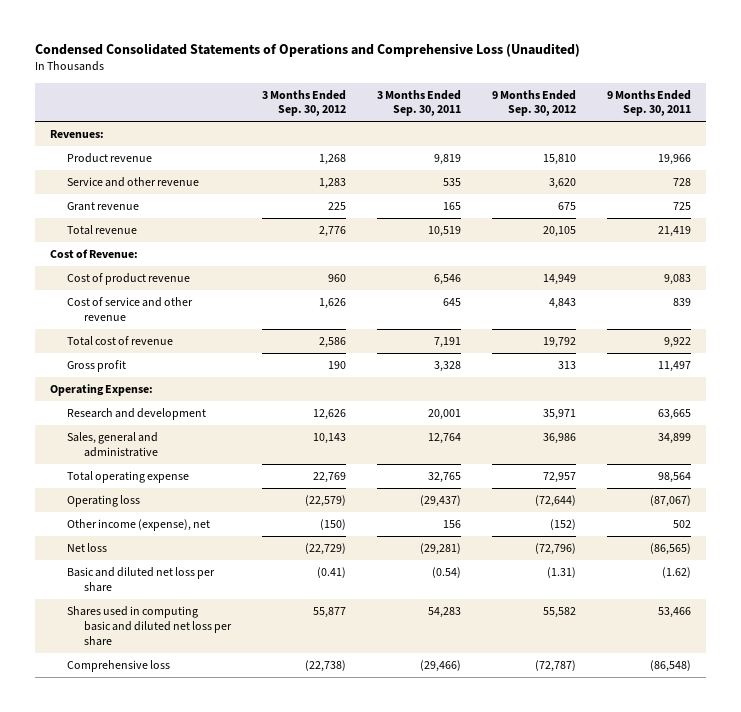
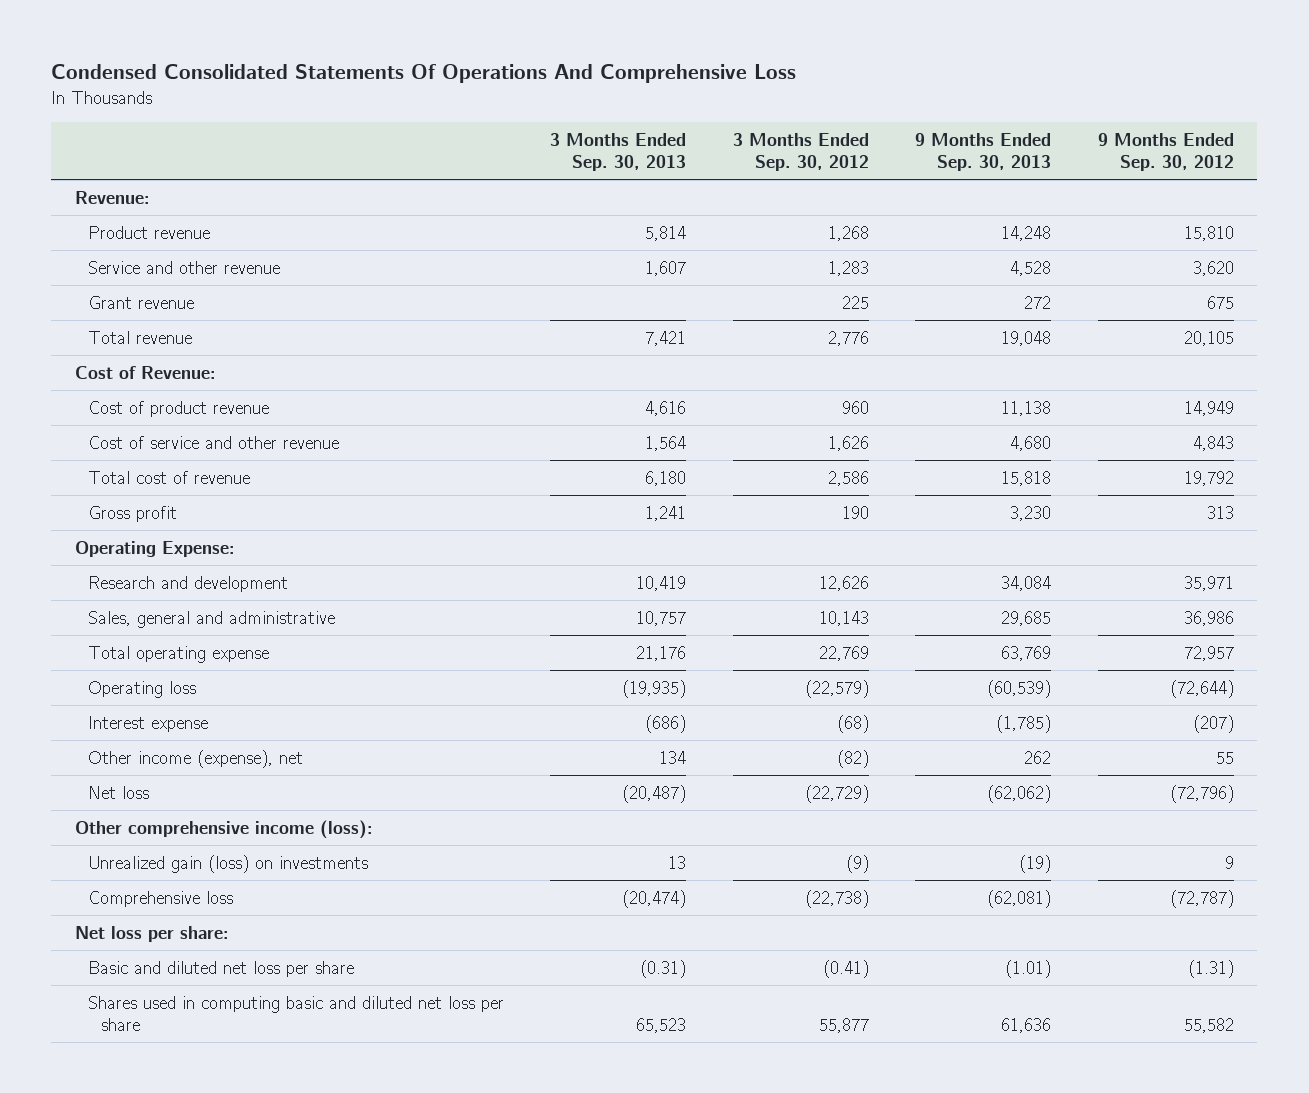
[34,42,580,57] Condensed Consolidated Statements of Operations and Comprehensive Loss (Unaudited) -> [51,64,797,84] Condensed Consolidated Statements Of Operations And Comprehensive Loss
[377,89,462,117] 3 Months Ended Sep. 30, 2011 -> none
[606,89,691,117] 9 Months Ended Sep. 30, 2011 -> none
none -> [550,132,687,171] 3 Months Ended Sep. 30, 2013
none -> [915,132,1052,171] 9 Months Ended Sep. 30, 2013
[50,129,105,138] Revenues: -> [74,190,150,204] Revenue:
none -> [88,715,209,732] Interest expense
[320,518,347,530] (150) -> [836,749,869,768] (82)
[549,518,576,530] (152) -> [1215,751,1234,764] 55
none -> [74,819,373,839] Other comprehensive income (loss):
none -> [88,854,369,873] Unrealized gain (loss) on investments
[67,659,171,672] Comprehensive loss -> [88,890,234,907] Comprehensive loss
none -> [74,925,229,942] Net loss per share:

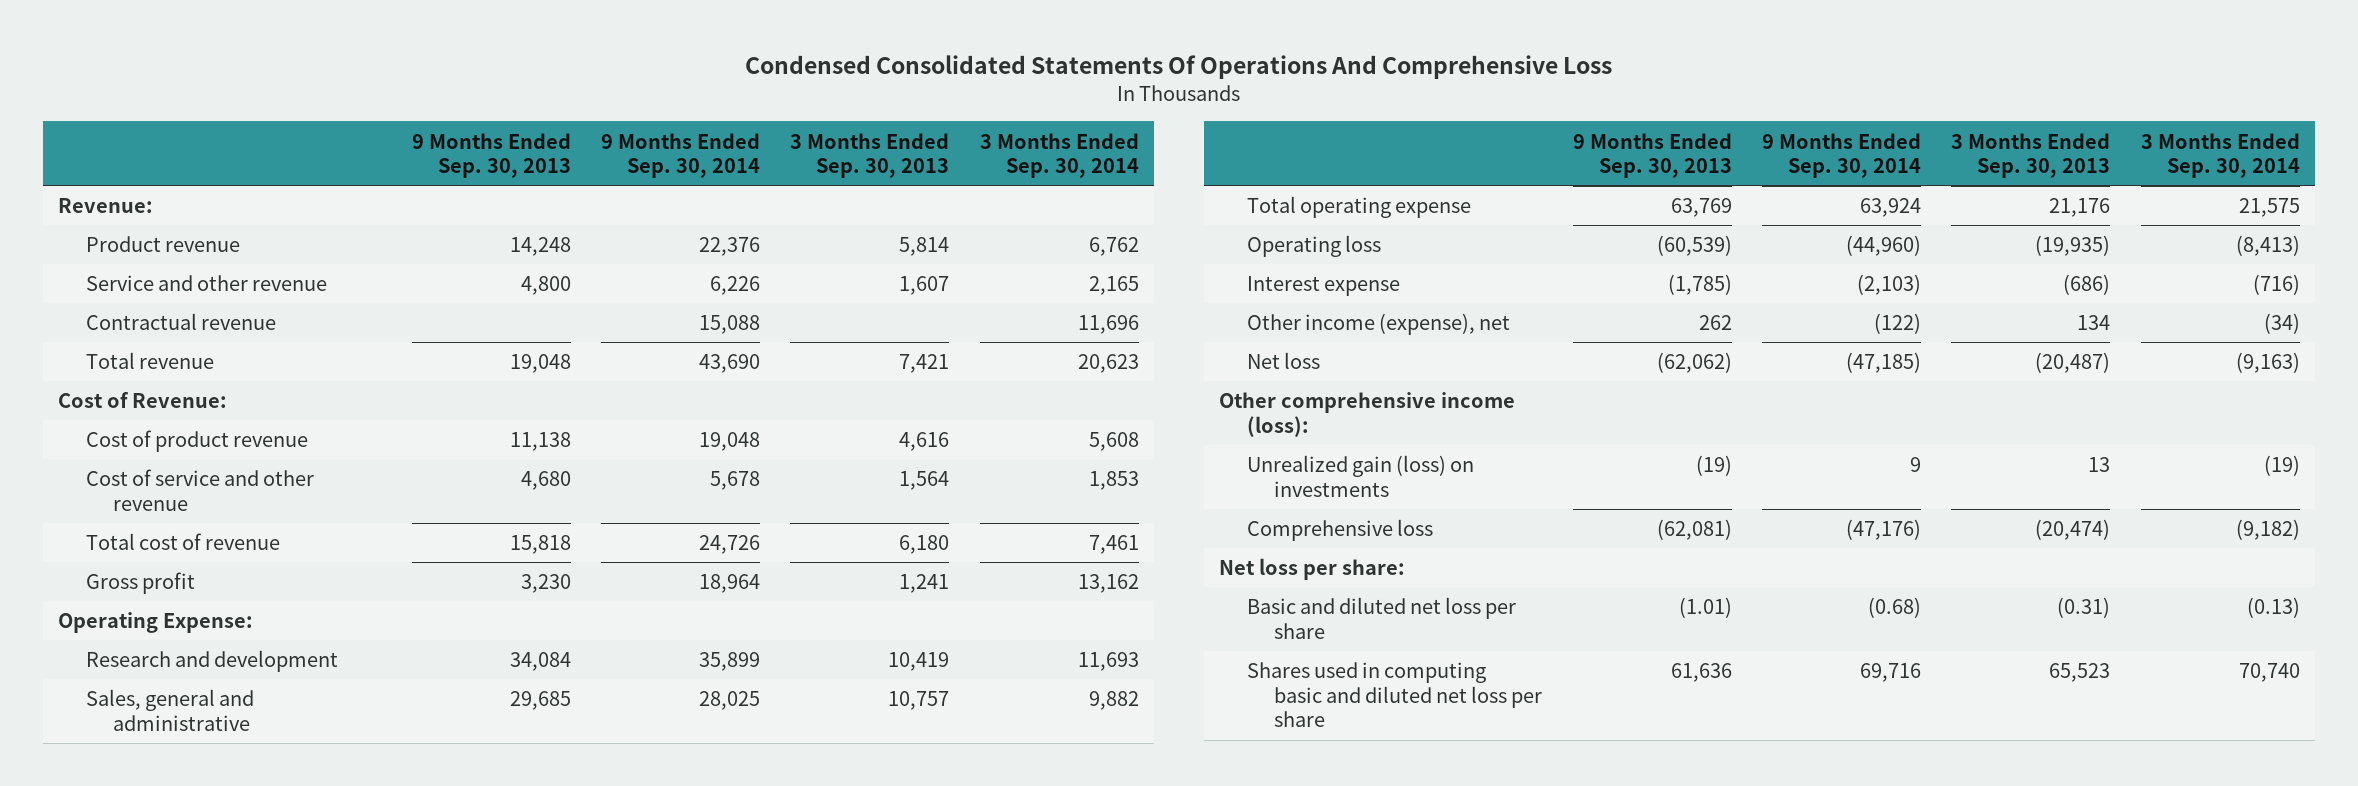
[732,132,869,171] 3 Months Ended Sep. 30, 2012 -> none
[1097,132,1234,171] 9 Months Ended Sep. 30, 2012 -> none
none -> [600,132,760,179] 9 Months Ended Sep. 30, 2014
none -> [979,132,1139,179] 3 Months Ended Sep. 30, 2014
[88,295,195,309] Grant revenue -> none
[1010,260,1052,276] 4,528 -> [520,276,571,296] 4,800
none -> [85,313,276,331] Contractual revenue

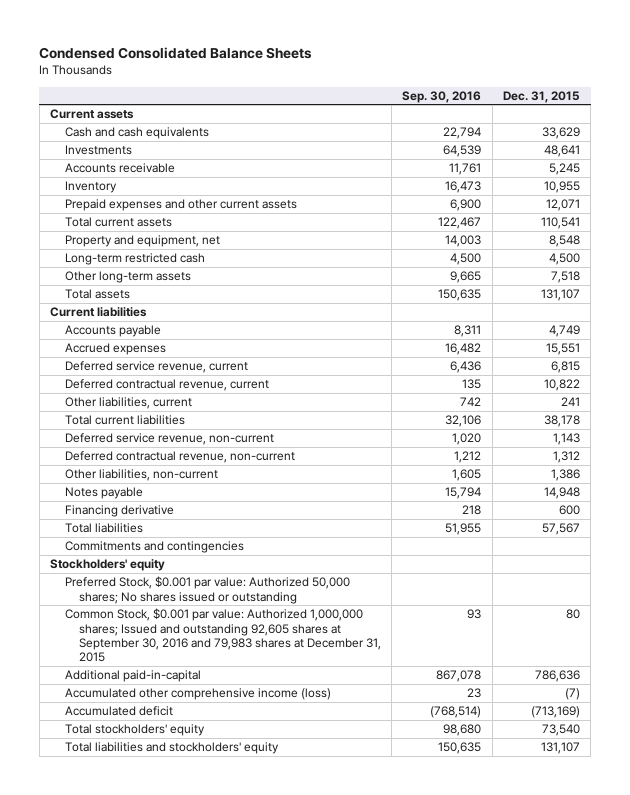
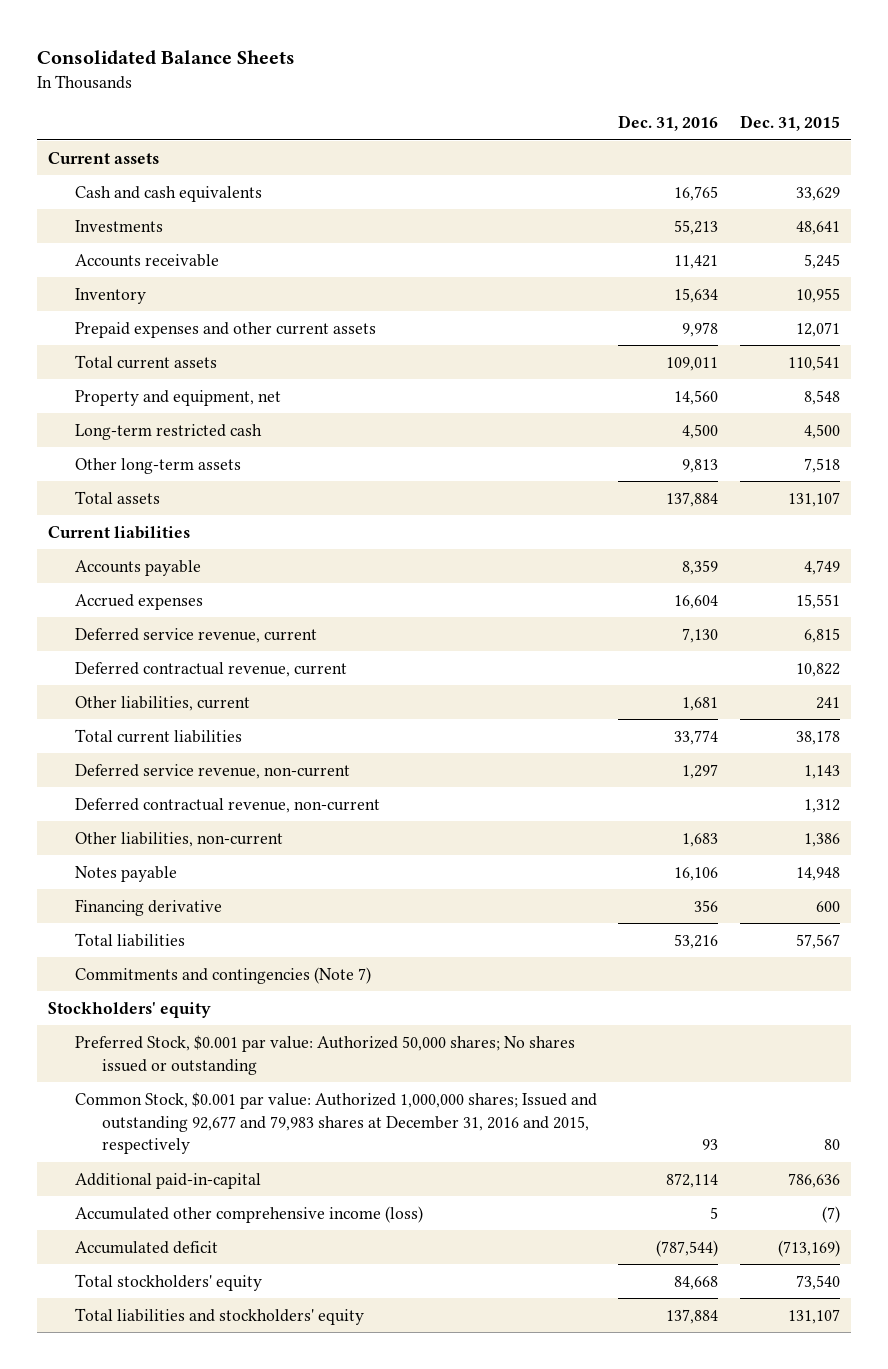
[39,47,313,60] Condensed Consolidated Balance Sheets -> [36,50,295,66] Consolidated Balance Sheets
[402,90,482,103] Sep. 30, 2016 -> none
none -> [618,115,719,132] Dec. 31, 2016
[64,541,244,554] Commitments and contingencies -> [74,966,371,984] Commitments and contingencies (Note 7)
[64,608,381,663] Common Stock, $0.001 par value: Authorized 1,000,000 shares; Issued and outstanding 92,605 shares at September 30, 2016 and 79,983 shares at December 31, 2015 -> [74,1091,597,1155] Common Stock, $0.001 par value: Authorized 1,000,000 shares; Issued and outstanding 92,677 and 79,983 shares at December 31, 2016 and 2015, respectively

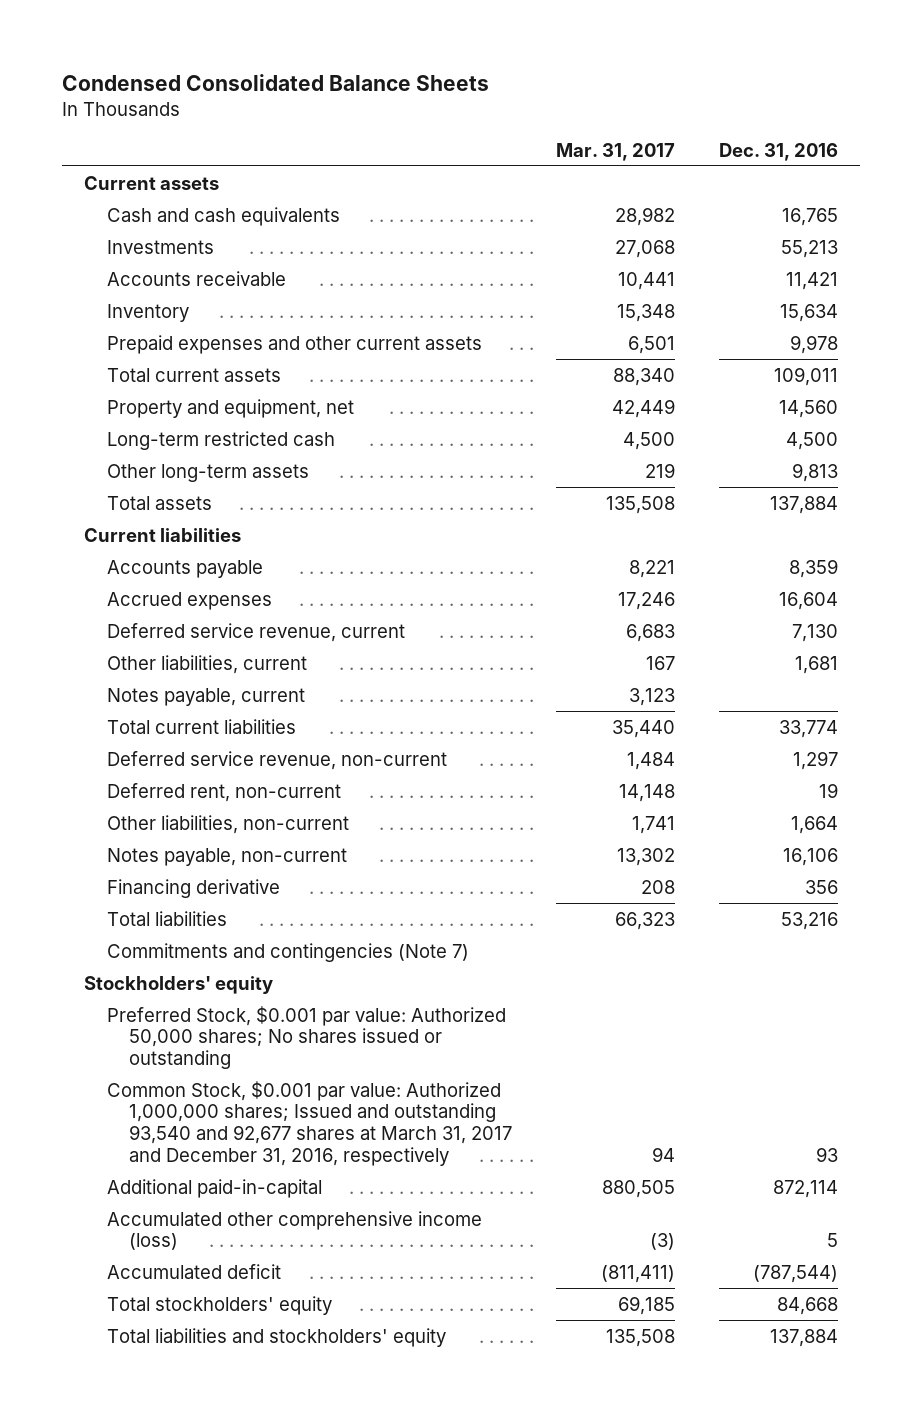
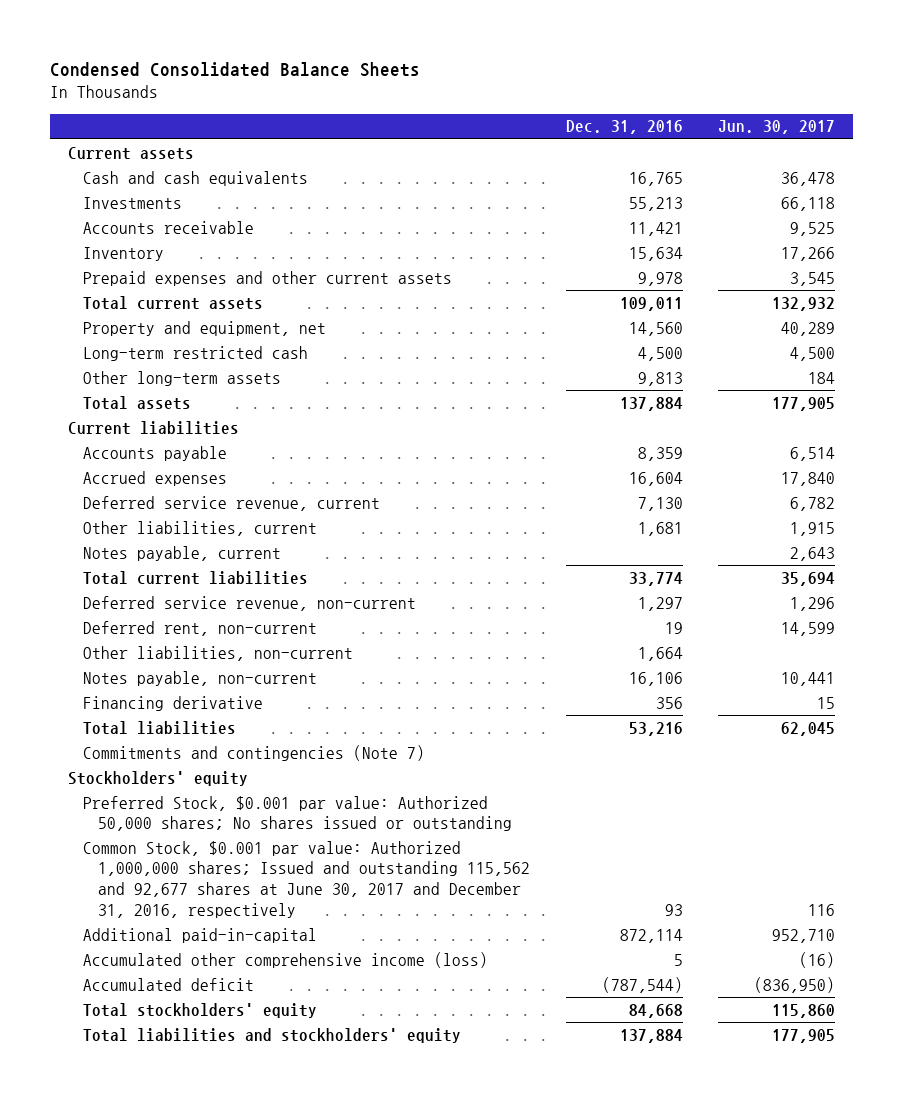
[556,142,676,161] Mar. 31, 2017 -> none
none -> [717,120,835,135] Jun. 30, 2017
[106,1080,513,1166] Common Stock, $0.001 par value: Authorized 1,000,000 shares; Issued and outstanding 93,540 and 92,677 shares at March 31, 2017 and December 31, 2016, respectively -> [82,840,531,918] Common Stock, $0.001 par value: Authorized 1,000,000 shares; Issued and outstanding 115,562 and 92,677 shares at June 30, 2017 and December 31, 2016, respectively

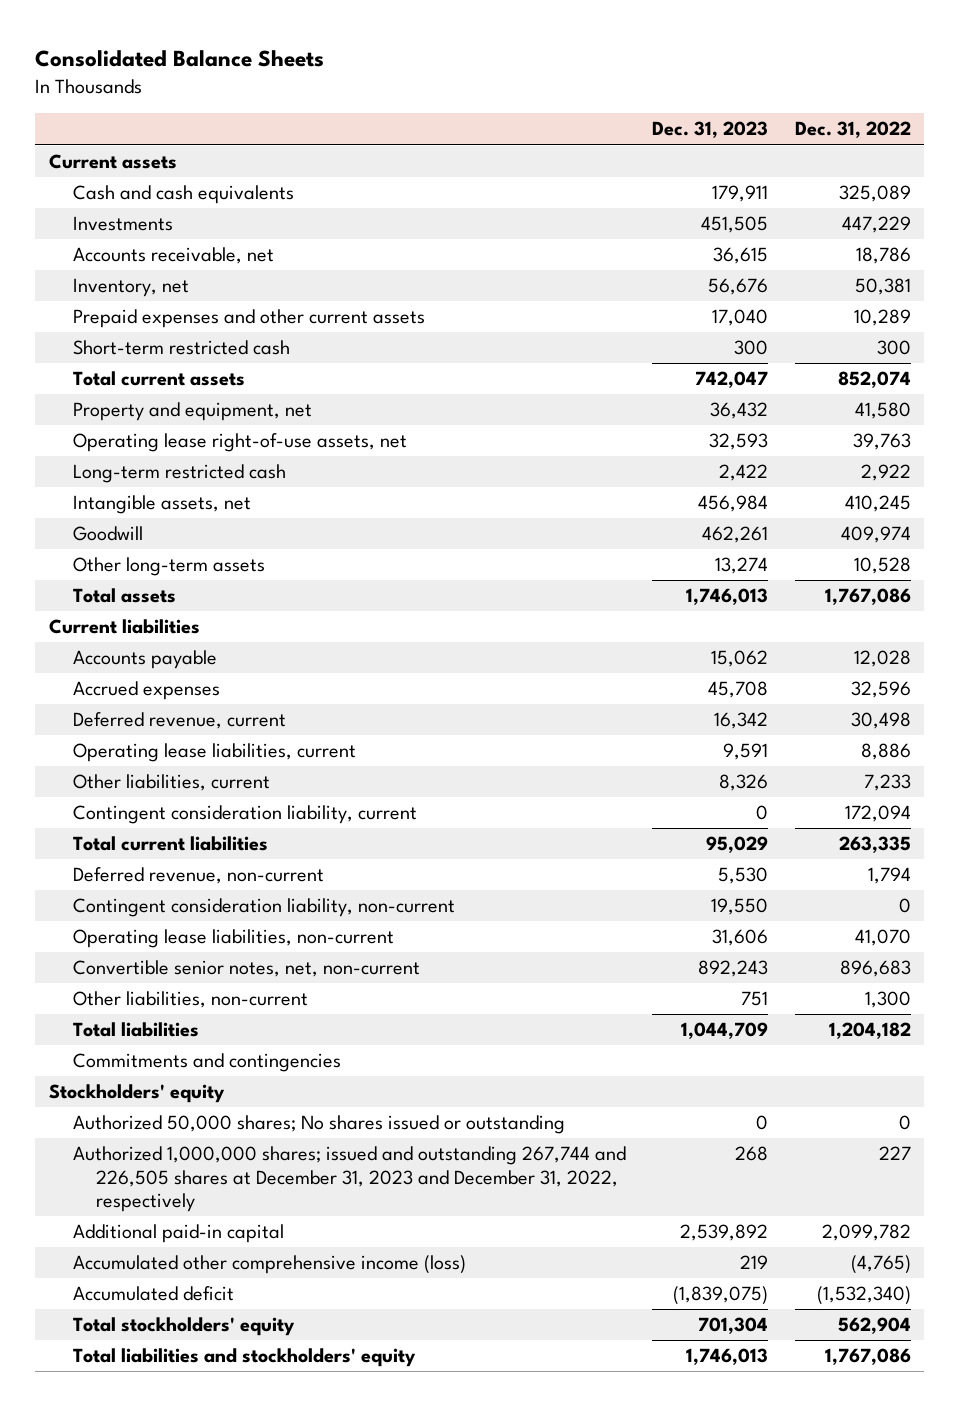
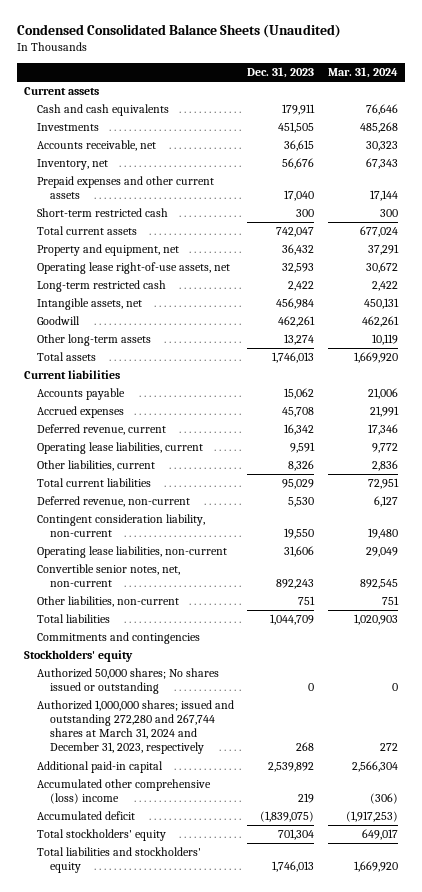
[35,50,325,68] Consolidated Balance Sheets -> [16,24,341,39] Condensed Consolidated Balance Sheets (Unaudited)
[794,121,911,139] Dec. 31, 2022 -> none
none -> [327,67,398,79] Mar. 31, 2024
[72,805,417,825] Contingent consideration liability, current -> none
[72,1146,626,1212] Authorized 1,000,000 shares; issued and outstanding 267,744 and 226,505 shares at December 31, 2023 and December 31, 2022, respectively -> [36,700,234,755] Authorized 1,000,000 shares; issued and outstanding 272,280 and 267,744 shares at March 31, 2024 and December 31, 2023, respectively
[72,1255,466,1275] Accumulated other comprehensive income (loss) -> [36,779,211,805] Accumulated other comprehensive (loss) income

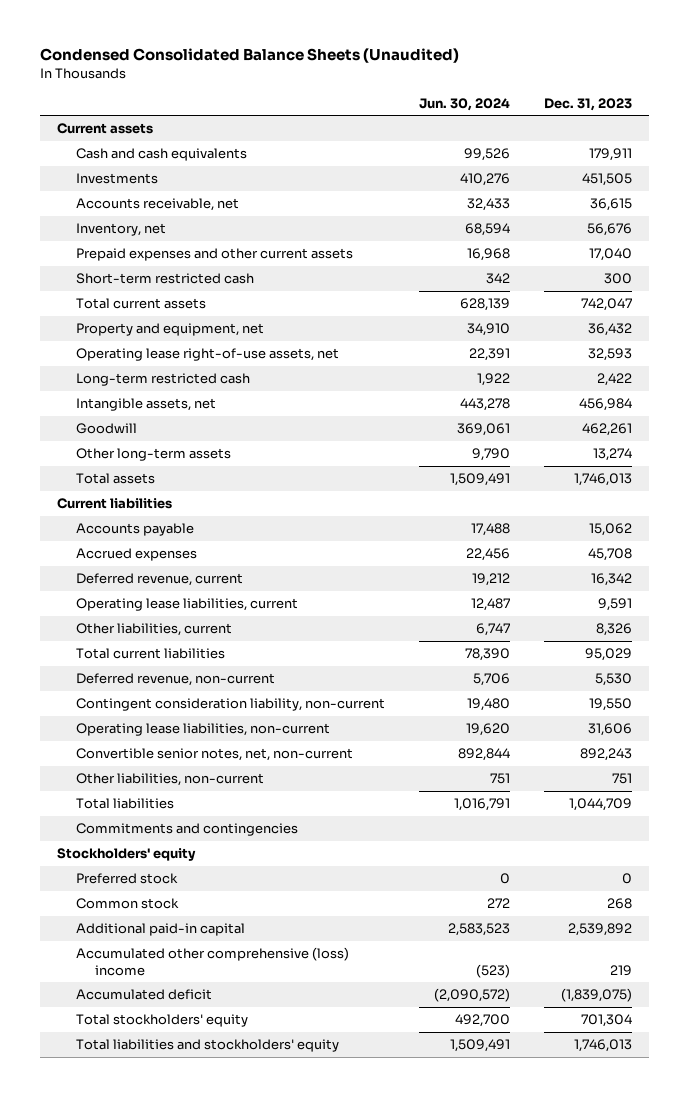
[327,67,398,79] Mar. 31, 2024 -> none
none -> [419,97,511,111] Jun. 30, 2024
[36,668,219,695] Authorized 50,000 shares; No shares issued or outstanding -> [75,873,178,885] Preferred stock
[36,700,234,755] Authorized 1,000,000 shares; issued and outstanding 272,280 and 267,744 shares at March 31, 2024 and December 31, 2023, respectively -> [75,898,179,910] Common stock

